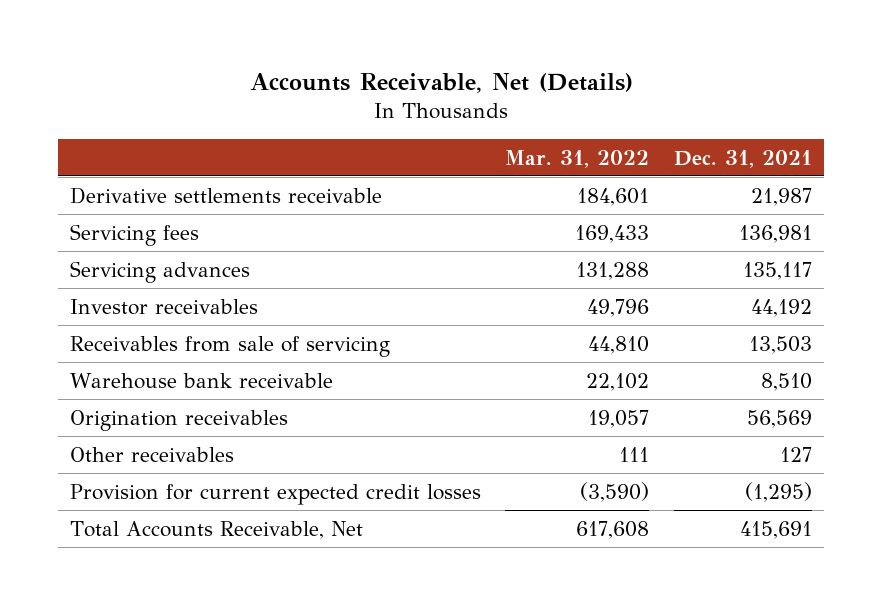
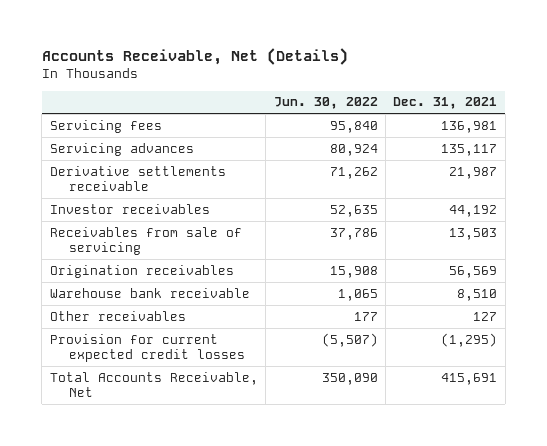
[505,149,650,168] Mar. 31, 2022 -> none
none -> [273,97,378,110] Jun. 30, 2022
[69,186,382,204] Derivative settlements receivable -> [49,165,226,191] Derivative settlements receivable
[69,372,333,389] Warehouse bank receivable -> [49,287,250,298] Warehouse bank receivable

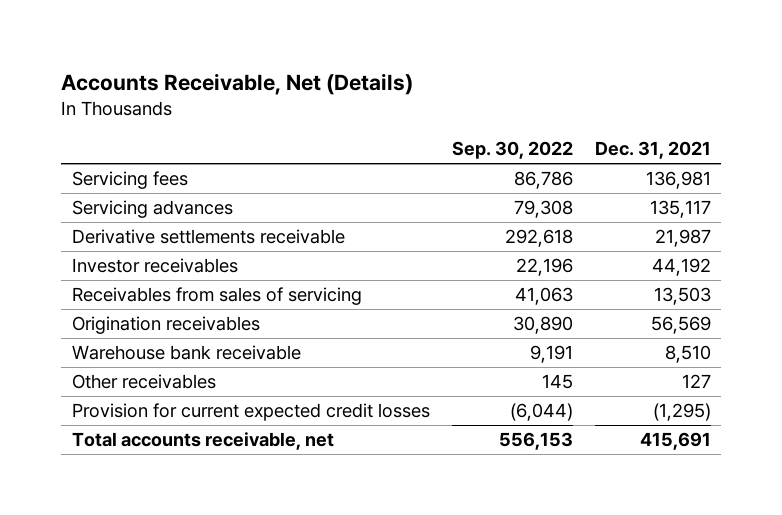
[273,97,378,110] Jun. 30, 2022 -> none
none -> [451,141,573,160] Sep. 30, 2022
[49,226,242,255] Receivables from sale of servicing -> [71,287,362,306] Receivables from sales of servicing
[49,371,258,397] Total Accounts Receivable, Net -> [71,432,334,451] Total accounts receivable, net

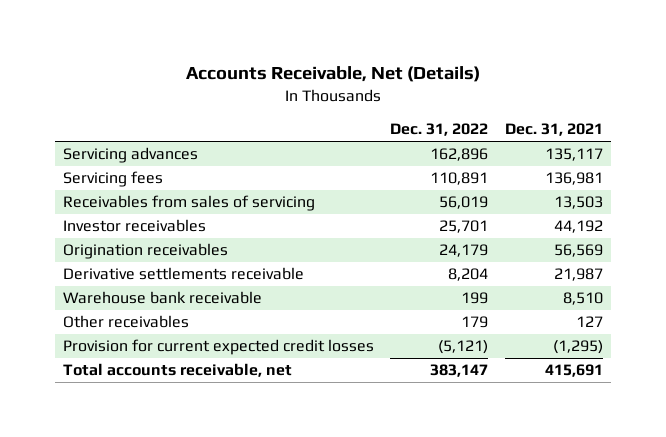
[451,141,573,160] Sep. 30, 2022 -> none
none -> [390,123,489,137] Dec. 31, 2022
[71,171,188,190] Servicing fees -> [62,171,163,188] Servicing fees
[71,258,238,274] Investor receivables -> [62,219,206,233] Investor receivables
[71,229,345,245] Derivative settlements receivable -> [62,267,304,281] Derivative settlements receivable

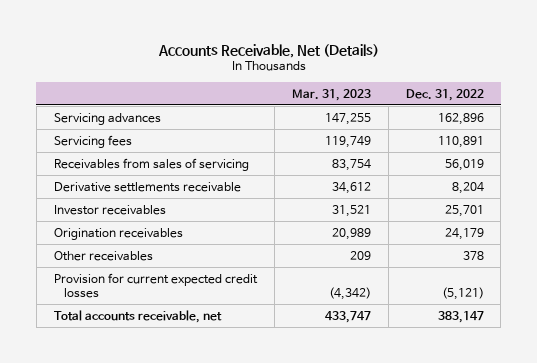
[504,123,603,137] Dec. 31, 2021 -> none
none -> [291,88,371,101] Mar. 31, 2023
[62,267,304,281] Derivative settlements receivable -> [53,181,241,192] Derivative settlements receivable
[62,291,262,305] Warehouse bank receivable -> none
[461,316,489,329] 179 -> [462,250,484,260] 378

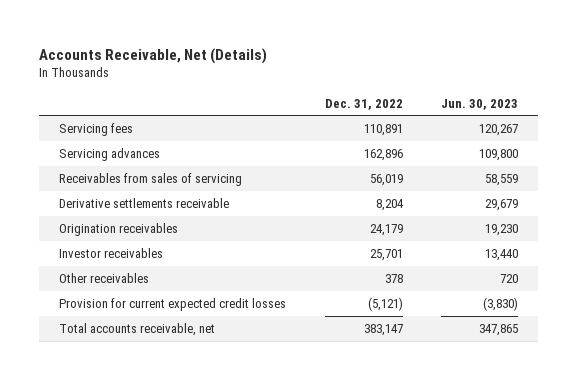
[291,88,371,101] Mar. 31, 2023 -> none
none -> [441,98,519,110] Jun. 30, 2023
[53,112,161,125] Servicing advances -> [58,148,160,162] Servicing advances
[53,204,166,215] Investor receivables -> [58,248,163,259] Investor receivables

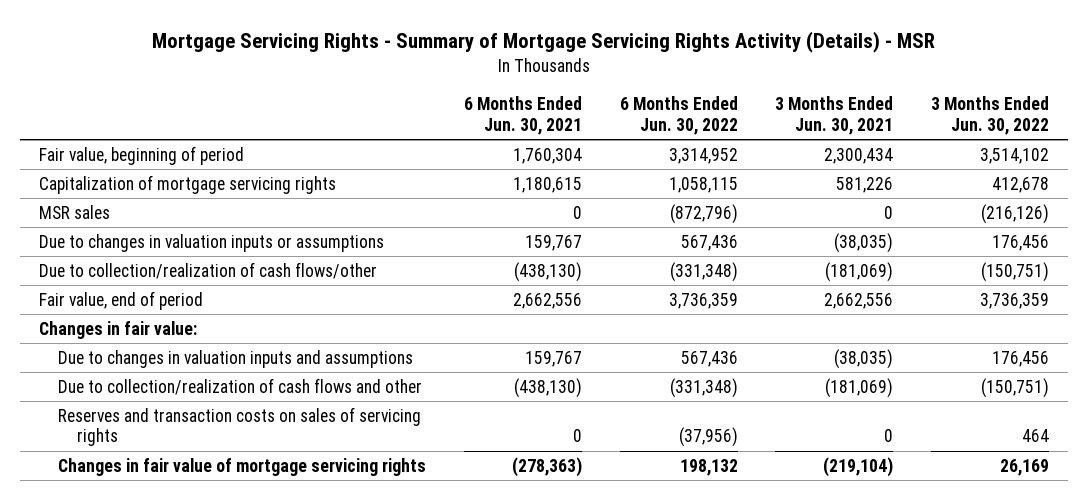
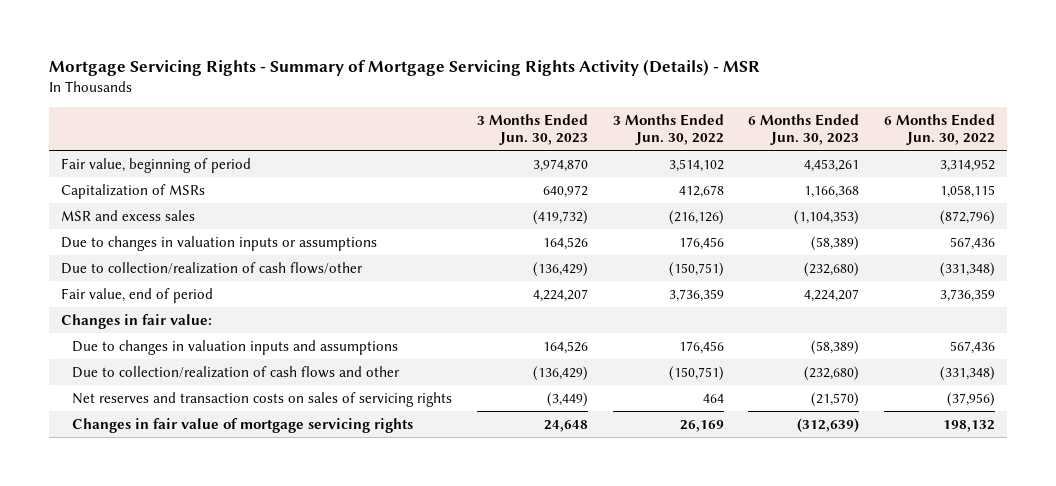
[463,96,582,135] 6 Months Ended Jun. 30, 2021 -> none
[775,96,894,135] 3 Months Ended Jun. 30, 2021 -> none
none -> [476,113,588,146] 3 Months Ended Jun. 30, 2023
none -> [748,113,860,146] 6 Months Ended Jun. 30, 2023
[39,174,337,194] Capitalization of mortgage servicing rights -> [60,183,205,199] Capitalization of MSRs
[39,204,111,219] MSR sales -> [60,209,195,221] MSR and excess sales
[57,406,421,447] Reserves and transaction costs on sales of servicing rights -> [72,391,453,407] Net reserves and transaction costs on sales of servicing rights

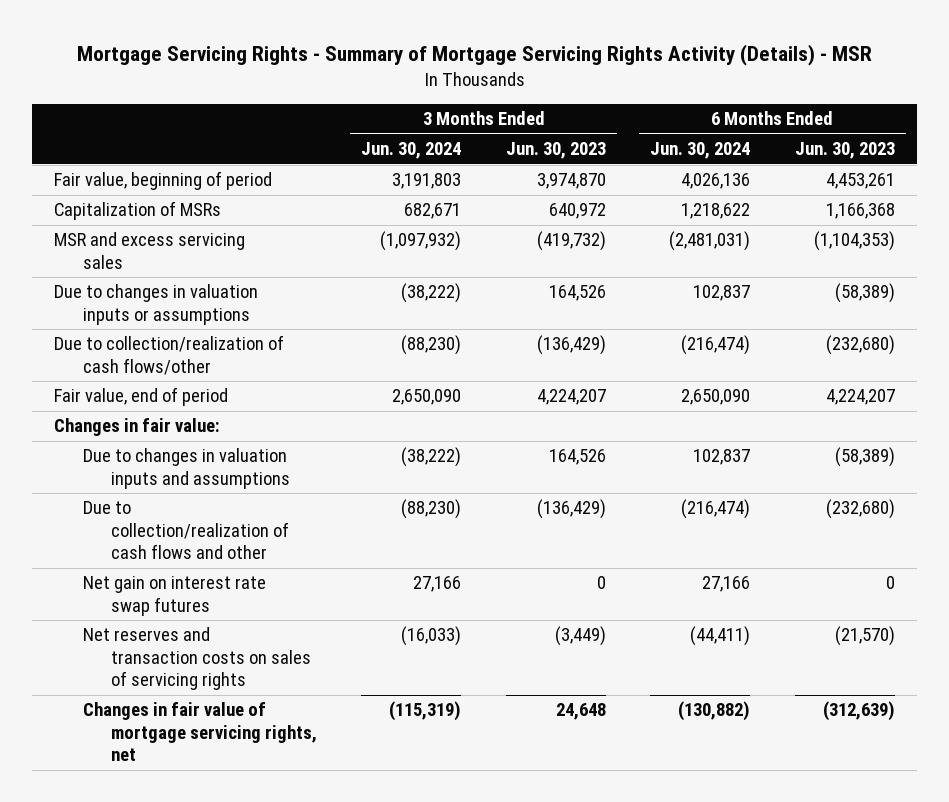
[612,113,724,146] 3 Months Ended Jun. 30, 2022 -> none
[883,113,995,146] 6 Months Ended Jun. 30, 2022 -> none
none -> [361,142,462,160] Jun. 30, 2024
none -> [650,142,751,160] Jun. 30, 2024
[60,209,195,221] MSR and excess sales -> [54,232,246,269] MSR and excess servicing sales
none -> [82,576,266,616] Net gain on interest rate swap futures
[72,417,414,433] Changes in fair value of mortgage servicing rights -> [82,702,318,762] Changes in fair value of mortgage servicing rights, net

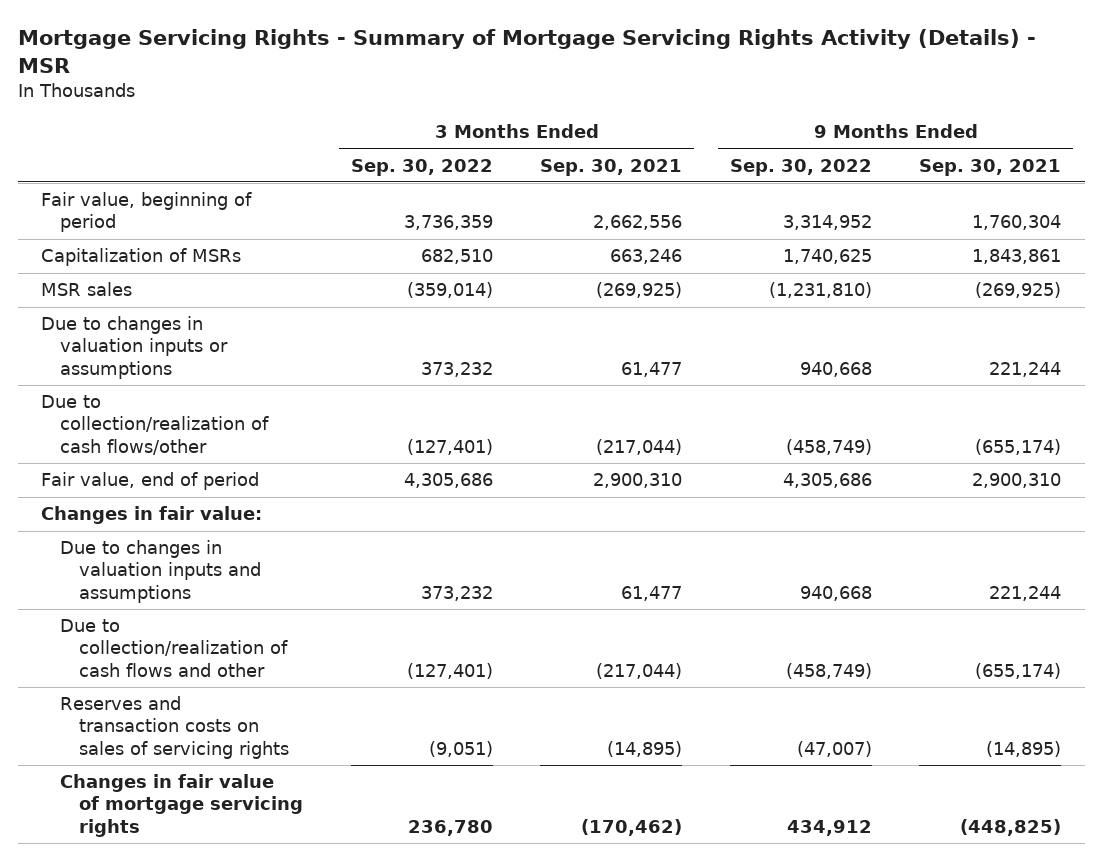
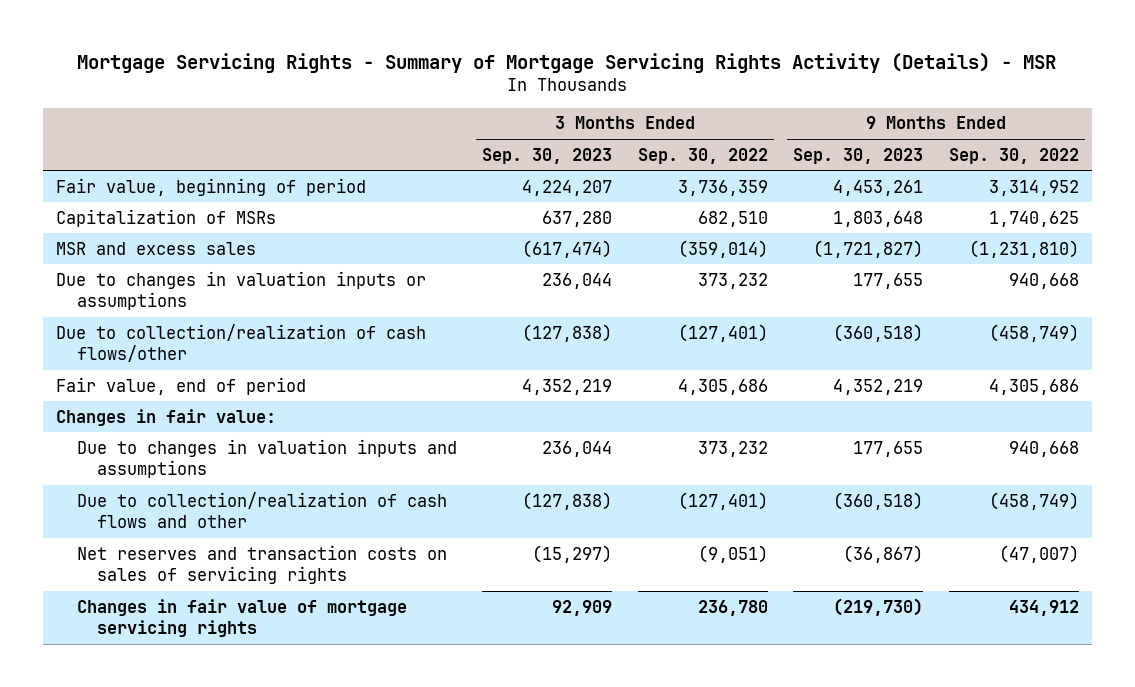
[540,158,683,176] Sep. 30, 2021 -> none
[919,158,1062,176] Sep. 30, 2021 -> none
none -> [482,147,613,164] Sep. 30, 2023
none -> [793,147,924,164] Sep. 30, 2023
[41,282,133,297] MSR sales -> [55,241,256,255] MSR and excess sales
[60,696,290,759] Reserves and transaction costs on sales of servicing rights -> [76,544,447,584] Net reserves and transaction costs on sales of servicing rights

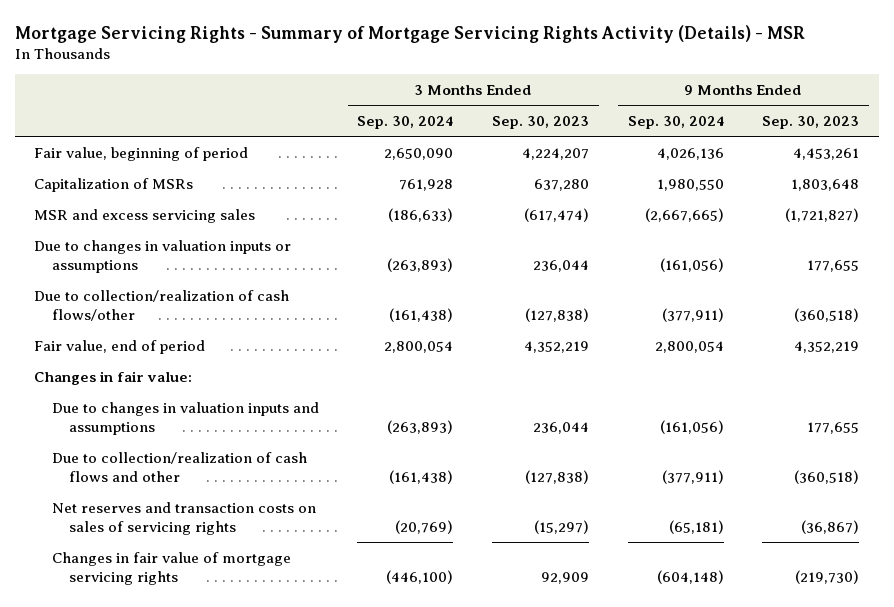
[637,147,768,164] Sep. 30, 2022 -> none
[948,147,1079,164] Sep. 30, 2022 -> none
none -> [357,115,454,129] Sep. 30, 2024
none -> [627,115,724,129] Sep. 30, 2024
[55,241,256,255] MSR and excess sales -> [34,208,256,223] MSR and excess servicing sales

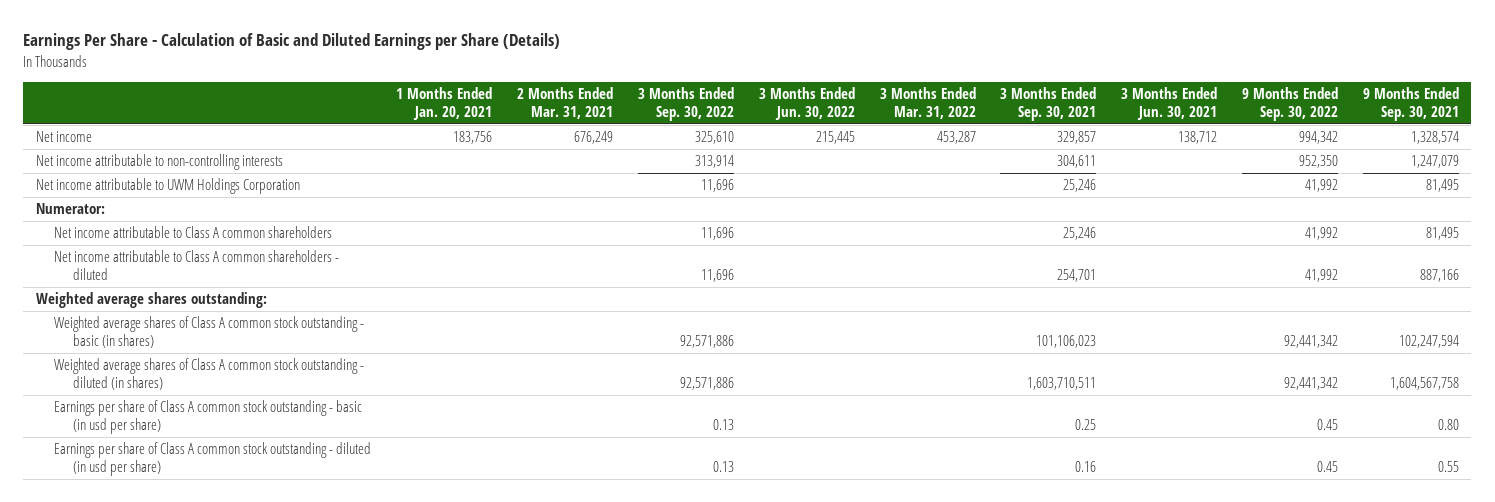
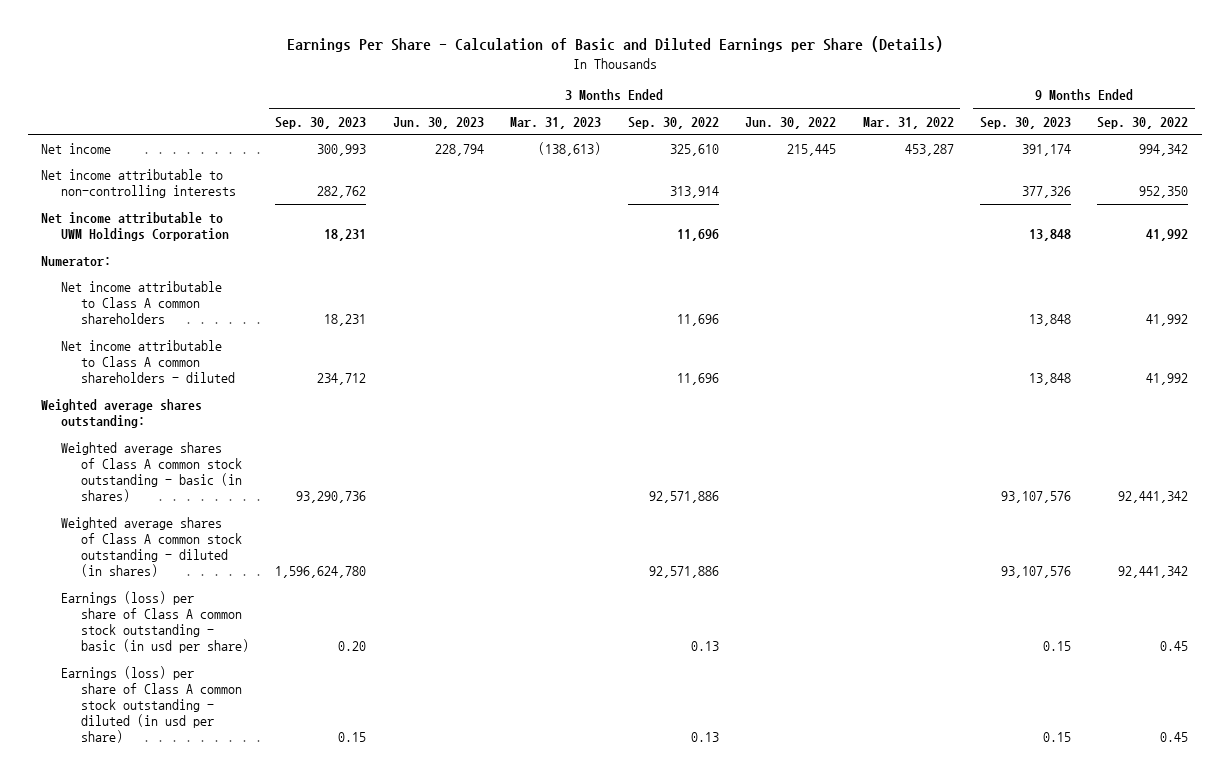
[396,87,493,120] 1 Months Ended Jan. 20, 2021 -> none
[516,87,613,119] 2 Months Ended Mar. 31, 2021 -> none
[1000,87,1097,121] 3 Months Ended Sep. 30, 2021 -> none
[1121,87,1218,120] 3 Months Ended Jun. 30, 2021 -> none
[1362,87,1459,121] 9 Months Ended Sep. 30, 2021 -> none
none -> [275,116,367,129] Sep. 30, 2023
none -> [392,116,484,129] Jun. 30, 2023
none -> [510,116,602,129] Mar. 31, 2023
none -> [980,116,1072,129] Sep. 30, 2023
[54,400,363,435] Earnings per share of Class A common stock outstanding - basic (in usd per share) -> [60,590,249,653] Earnings (loss) per share of Class A common stock outstanding - basic (in usd per share)
[54,442,372,477] Earnings per share of Class A common stock outstanding - diluted (in usd per share) -> [60,665,242,744] Earnings (loss) per share of Class A common stock outstanding - diluted (in usd per share)

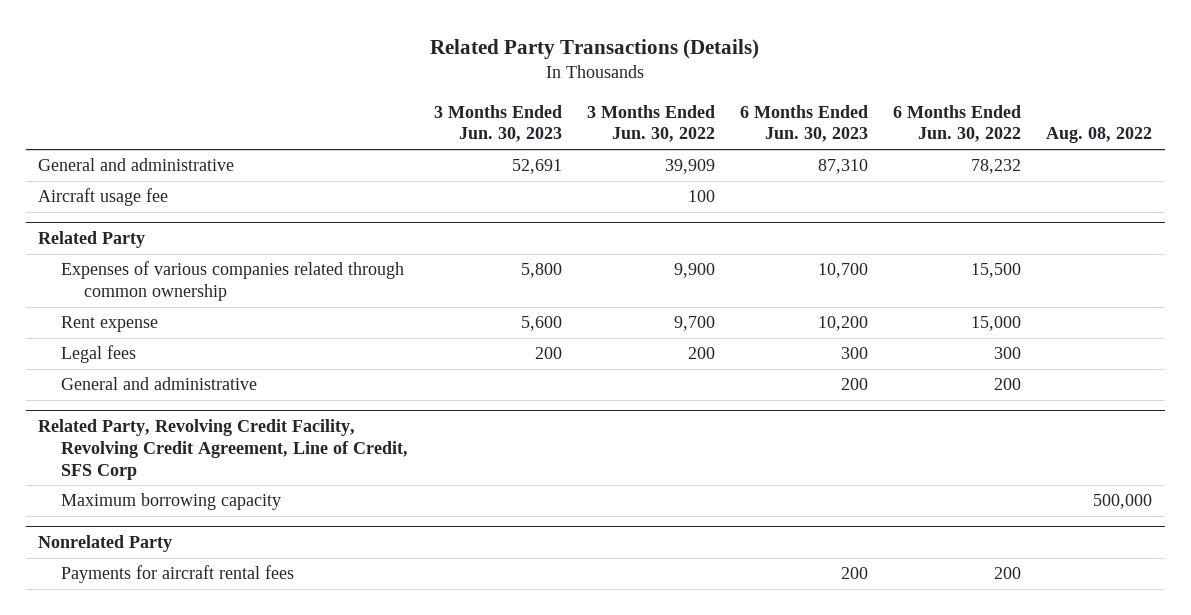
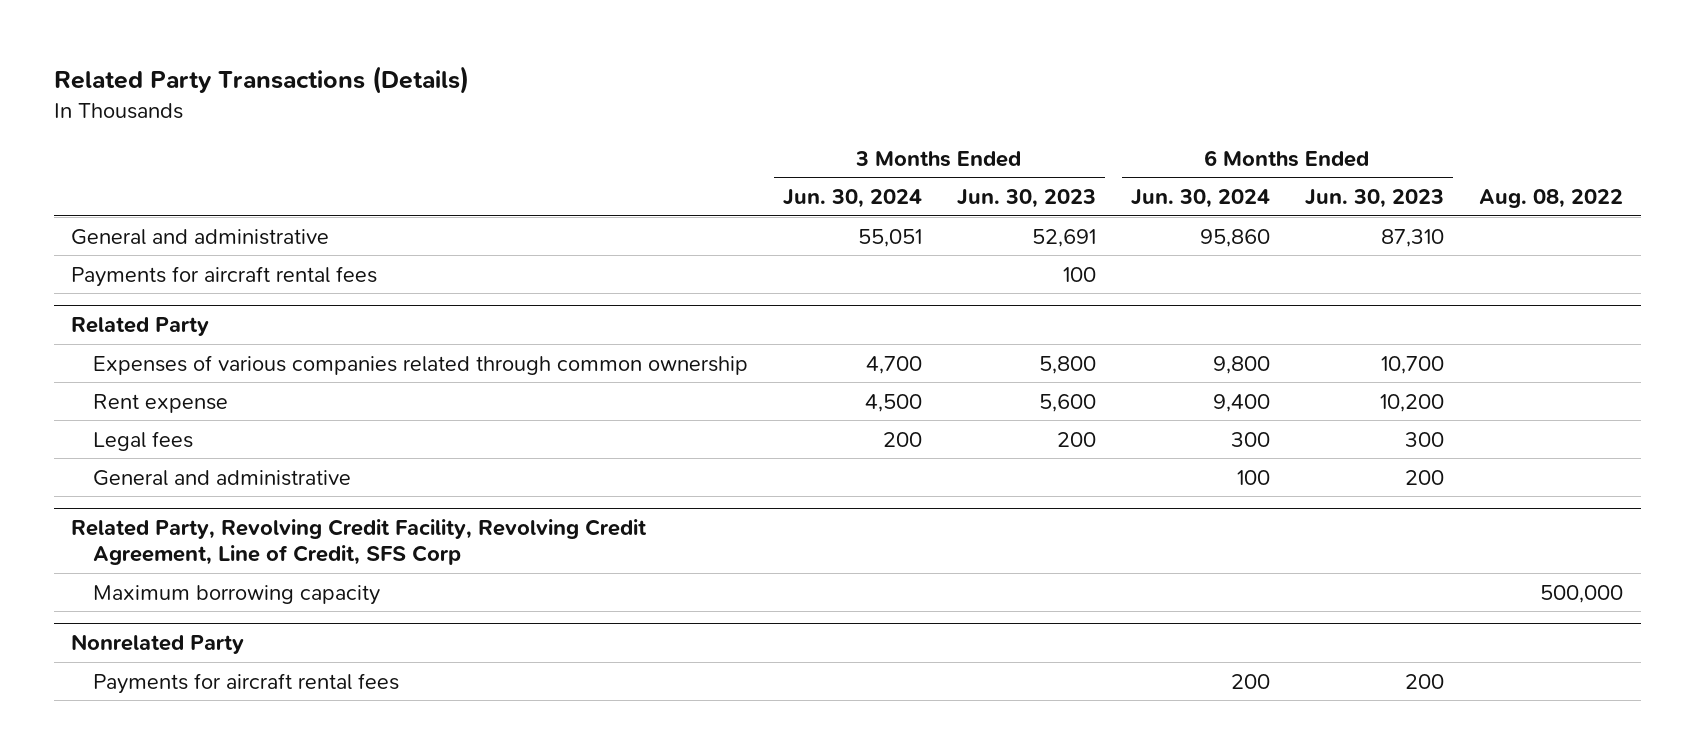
[586,104,715,143] 3 Months Ended Jun. 30, 2022 -> none
[893,104,1022,143] 6 Months Ended Jun. 30, 2022 -> none
none -> [782,189,922,209] Jun. 30, 2024
none -> [1130,189,1270,209] Jun. 30, 2024
[38,188,169,207] Aircraft usage fee -> none
none -> [71,265,378,287] Payments for aircraft rental fees

